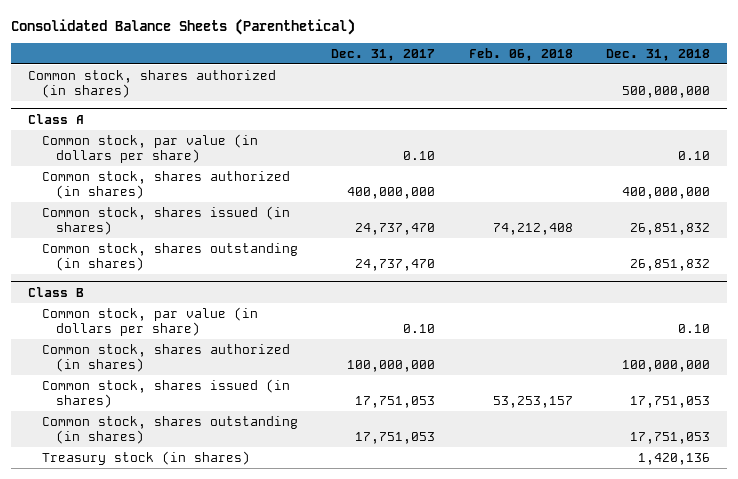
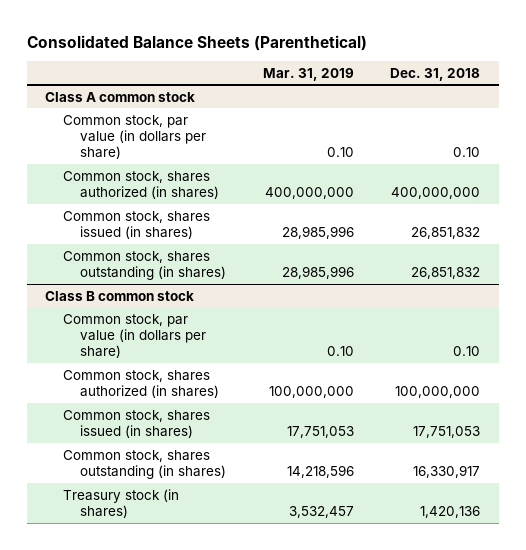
[331,48,436,61] Dec. 31, 2017 -> none
[468,47,573,61] Feb. 06, 2018 -> none
none -> [262,67,354,81] Mar. 31, 2019
[28,69,277,99] Common stock, shares authorized (in shares) -> none
[28,113,85,124] Class A -> [45,91,196,102] Class A common stock
[28,286,85,297] Class B -> [45,290,195,301] Class B common stock
[630,432,711,445] 17,751,053 -> [413,464,481,478] 16,330,917

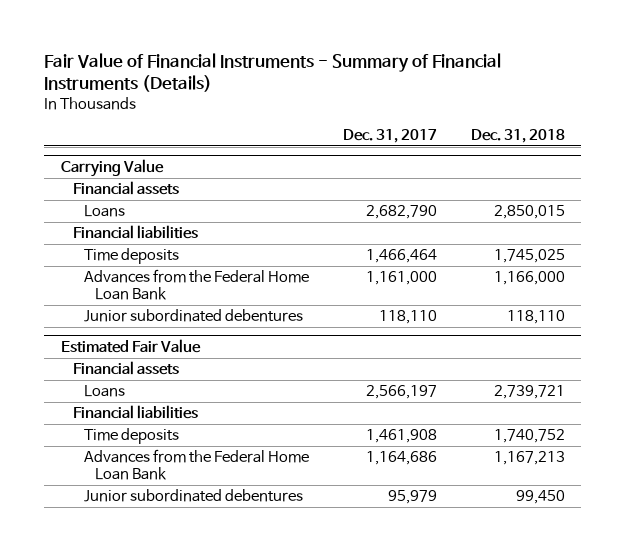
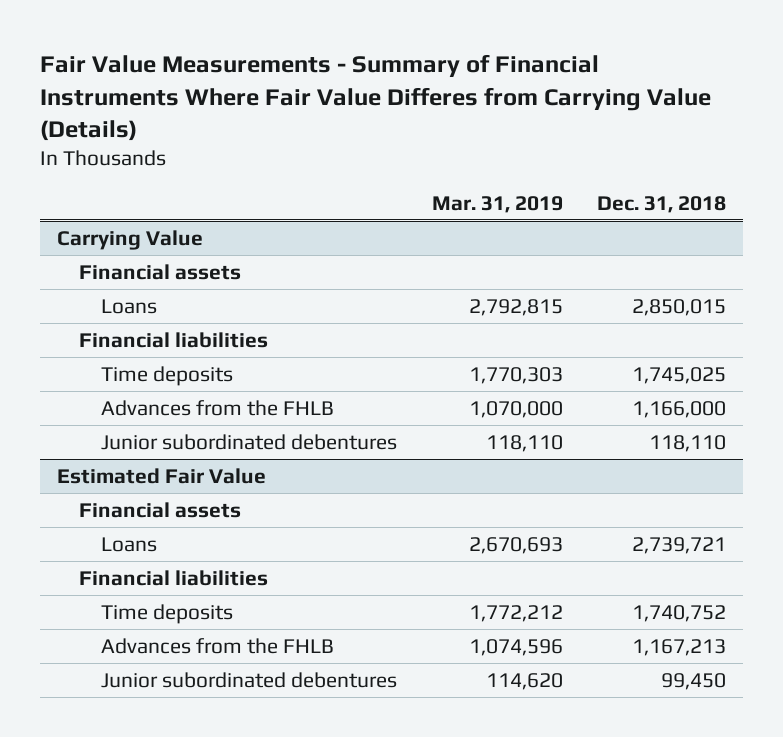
[44,52,502,93] Fair Value of Financial Instruments - Summary of Financial Instruments (Details) -> [40,54,712,141] Fair Value Measurements - Summary of Financial Instruments Where Fair Value Differes from Carrying Value (Details)
[342,128,437,143] Dec. 31, 2017 -> none
none -> [431,195,563,213] Mar. 31, 2019
[83,269,309,301] Advances from the Federal Home Loan Bank -> [101,399,335,416] Advances from the FHLB
[83,449,309,481] Advances from the Federal Home Loan Bank -> [101,637,335,654] Advances from the FHLB

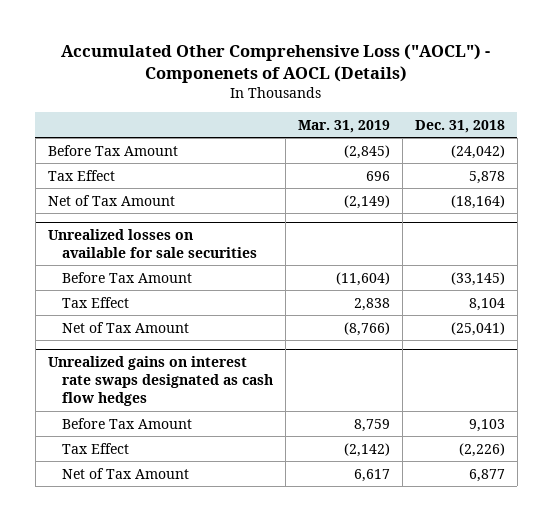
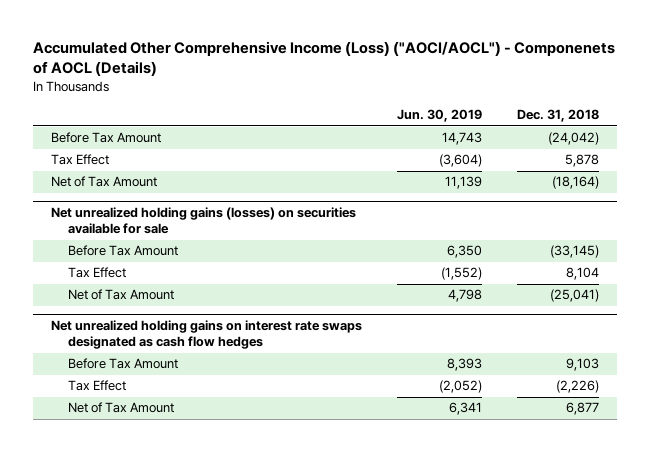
[61,44,491,84] Accumulated Other Comprehensive Loss ("AOCL") - Componenets of AOCL (Details) -> [33,41,616,77] Accumulated Other Comprehensive Income (Loss) ("AOCI/AOCL") - Componenets of AOCL (Details)
[297,119,390,133] Mar. 31, 2019 -> none
none -> [396,109,482,123] Jun. 30, 2019
[47,228,257,258] Unrealized losses on available for sale securities -> [50,206,356,235] Net unrealized holding gains (losses) on securities available for sale
[47,355,273,407] Unrealized gains on interest rate swaps designated as cash flow hedges -> [50,319,362,350] Net unrealized holding gains on interest rate swaps designated as cash flow hedges

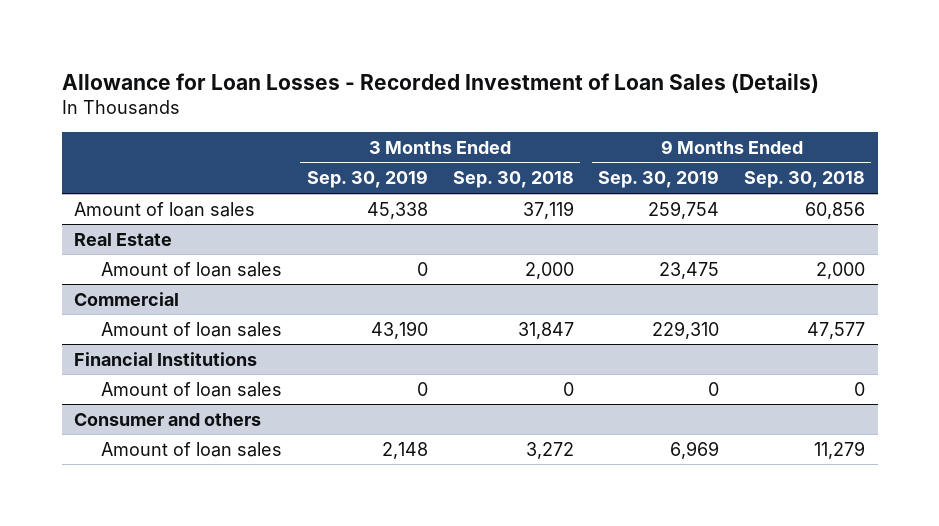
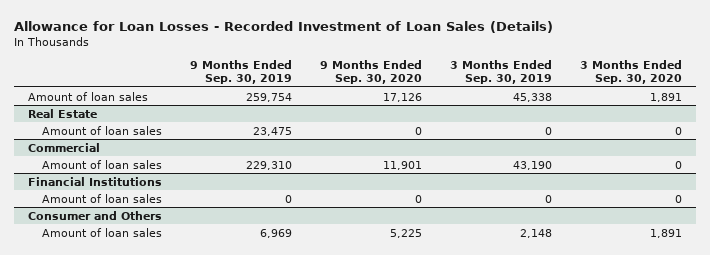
[452,171,574,189] Sep. 30, 2018 -> none
[744,171,866,189] Sep. 30, 2018 -> none
none -> [320,60,423,85] 9 Months Ended Sep. 30, 2020
none -> [580,60,683,85] 3 Months Ended Sep. 30, 2020
[74,412,262,426] Consumer and others -> [27,210,162,220] Consumer and Others

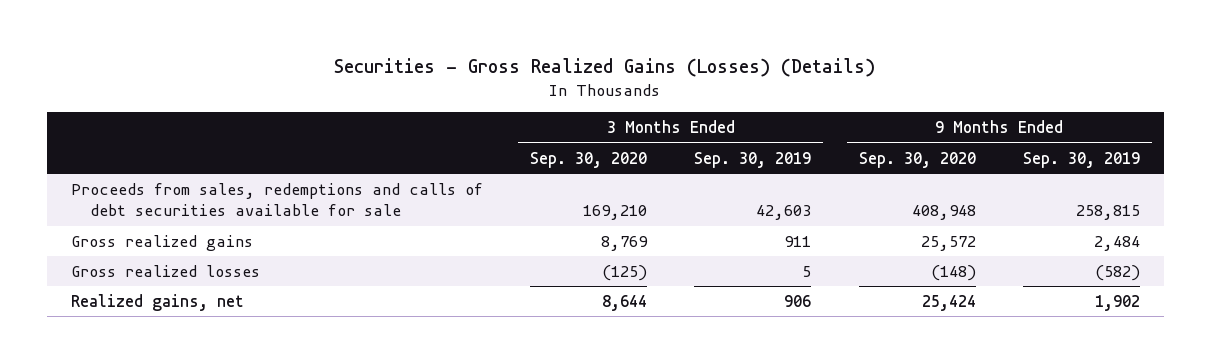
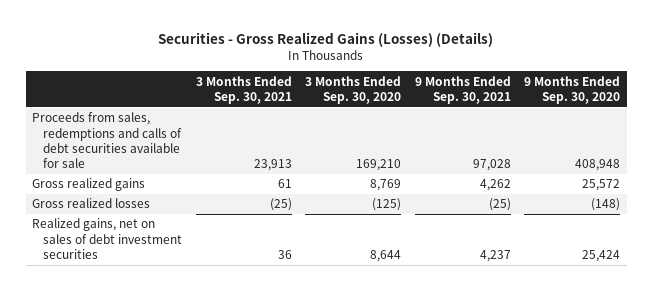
[694,151,812,168] Sep. 30, 2019 -> none
[1023,151,1141,168] Sep. 30, 2019 -> none
none -> [195,75,292,105] 3 Months Ended Sep. 30, 2021
none -> [414,75,511,105] 9 Months Ended Sep. 30, 2021
[70,293,244,311] Realized gains, net -> [32,218,183,259] Realized gains, net on sales of debt investment securities

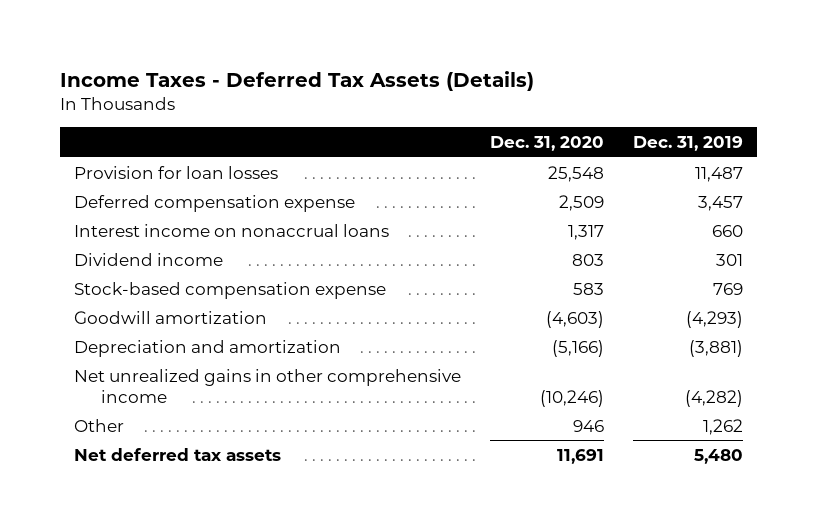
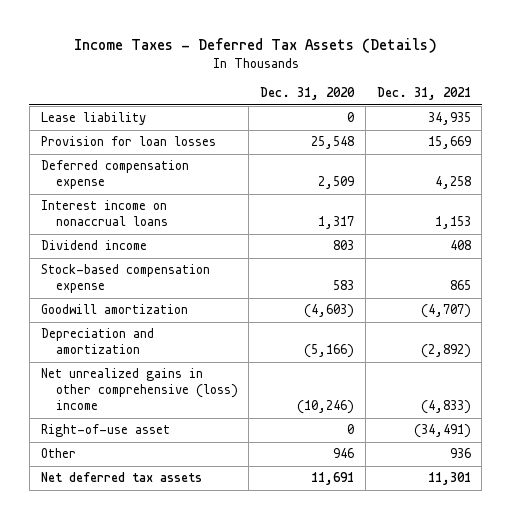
[632,135,743,151] Dec. 31, 2019 -> none
none -> [376,87,471,101] Dec. 31, 2021
none -> [40,112,146,126] Lease liability
[74,368,462,403] Net unrealized gains in other comprehensive income -> [40,368,238,411] Net unrealized gains in other comprehensive (loss) income
none -> [40,424,170,438] Right-of-use asset

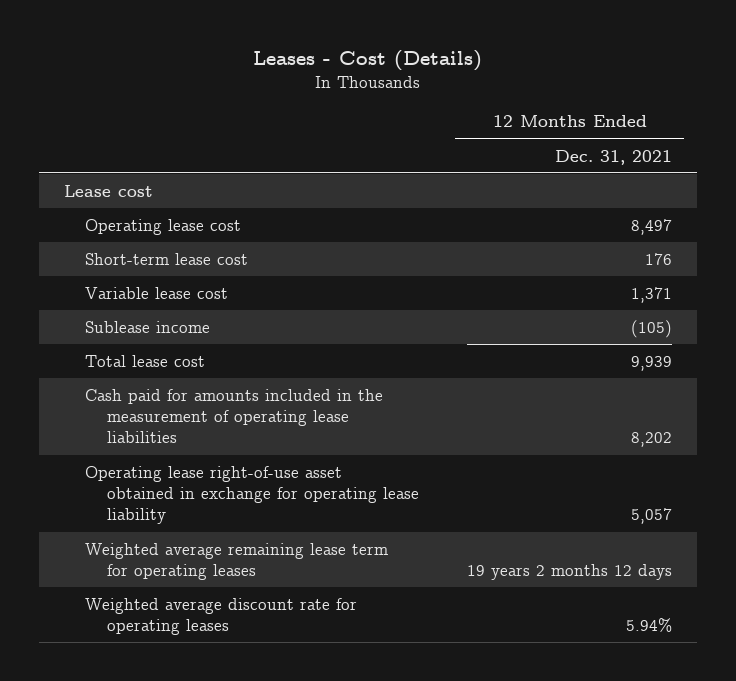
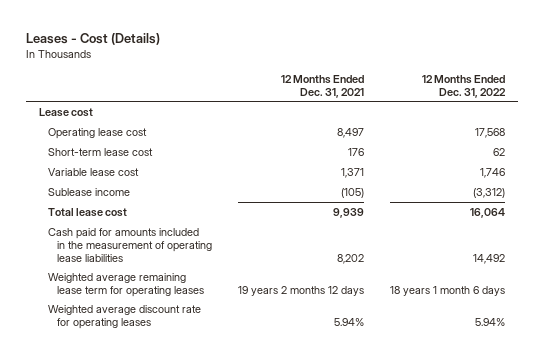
none -> [421,74,506,98] 12 Months Ended Dec. 31, 2022
[85,465,419,525] Operating lease right-of-use asset obtained in exchange for operating lease liability -> none

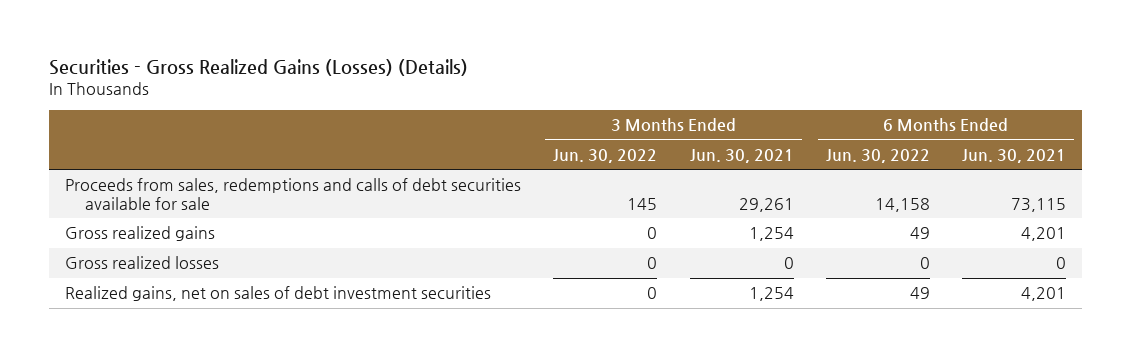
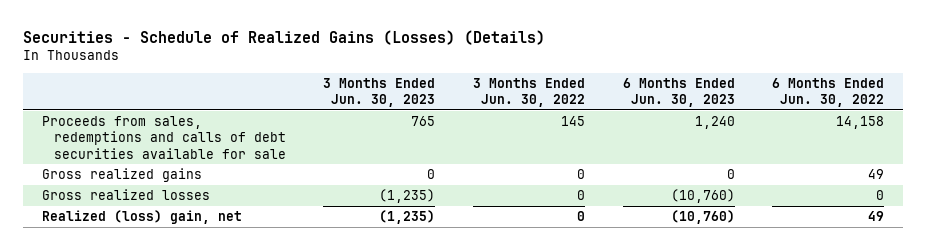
[48,59,468,77] Securities - Gross Realized Gains (Losses) (Details) -> [22,29,545,45] Securities - Schedule of Realized Gains (Losses) (Details)
[689,148,794,163] Jun. 30, 2021 -> none
[962,148,1067,163] Jun. 30, 2021 -> none
none -> [323,77,436,108] 3 Months Ended Jun. 30, 2023
none -> [622,77,735,108] 6 Months Ended Jun. 30, 2023
[65,286,492,302] Realized gains, net on sales of debt investment securities -> [41,210,242,225] Realized (loss) gain, net

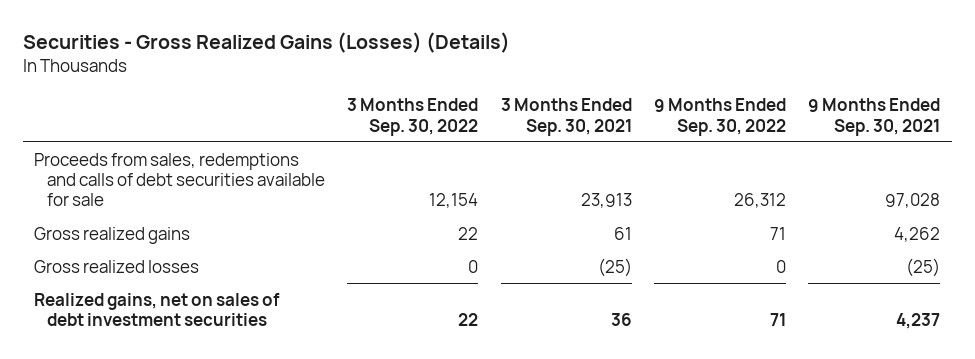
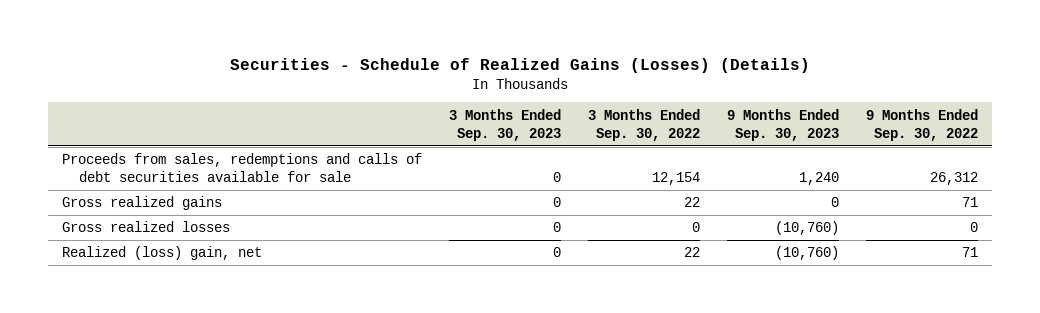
[23,32,511,54] Securities - Gross Realized Gains (Losses) (Details) -> [229,57,810,73] Securities - Schedule of Realized Gains (Losses) (Details)
[500,98,632,136] 3 Months Ended Sep. 30, 2021 -> none
[808,98,941,136] 9 Months Ended Sep. 30, 2021 -> none
none -> [448,108,561,141] 3 Months Ended Sep. 30, 2023
none -> [727,108,840,141] 9 Months Ended Sep. 30, 2023
[34,292,281,326] Realized gains, net on sales of debt investment securities -> [61,246,262,261] Realized (loss) gain, net

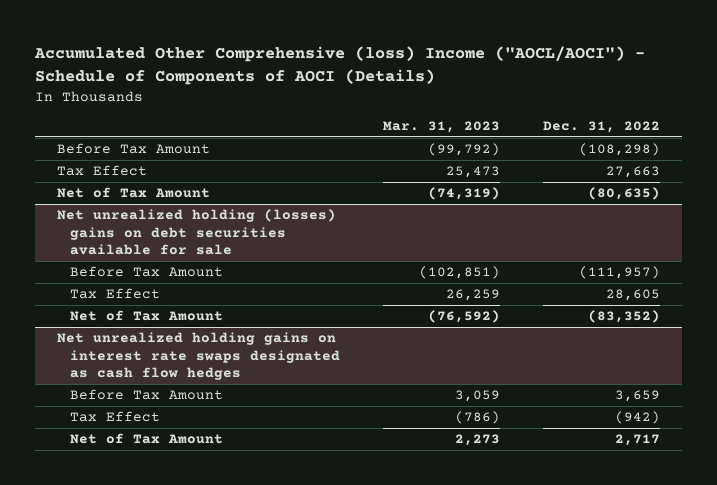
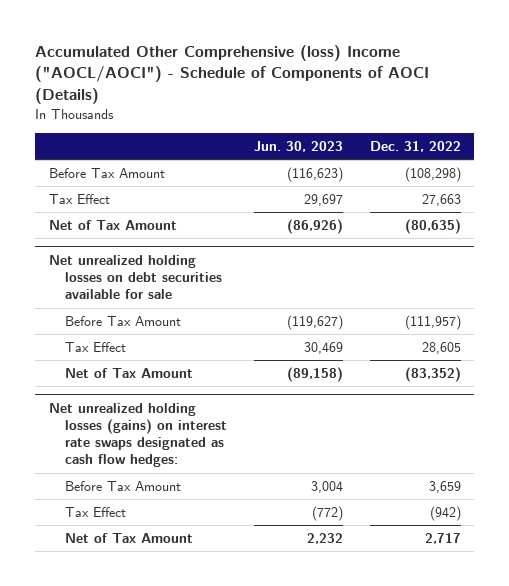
[383,121,501,134] Mar. 31, 2023 -> none
none -> [253,140,343,152] Jun. 30, 2023
[56,209,336,256] Net unrealized holding (losses) gains on debt securities available for sale -> [48,254,222,300] Net unrealized holding losses on debt securities available for sale
[56,332,341,381] Net unrealized holding gains on interest rate swaps designated as cash flow hedges -> [48,402,227,468] Net unrealized holding losses (gains) on interest rate swaps designated as cash flow hedges:

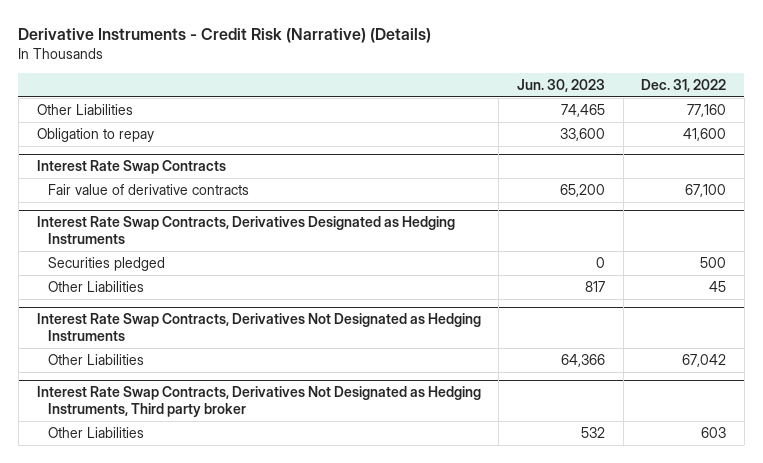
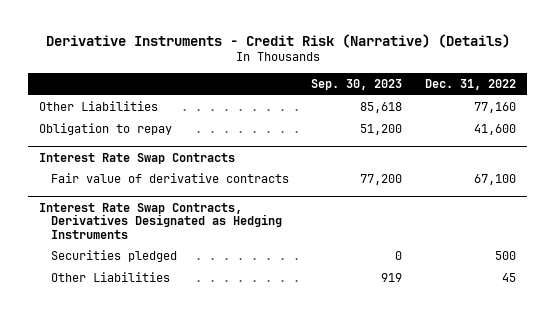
[516,78,605,92] Jun. 30, 2023 -> none
none -> [311,78,403,90] Sep. 30, 2023
[36,313,481,342] Interest Rate Swap Contracts, Derivatives Not Designated as Hedging Instruments -> none
[47,354,144,366] Other Liabilities -> none
[36,386,481,418] Interest Rate Swap Contracts, Derivatives Not Designated as Hedging Instruments, Third party broker -> none
[47,427,144,439] Other Liabilities -> none

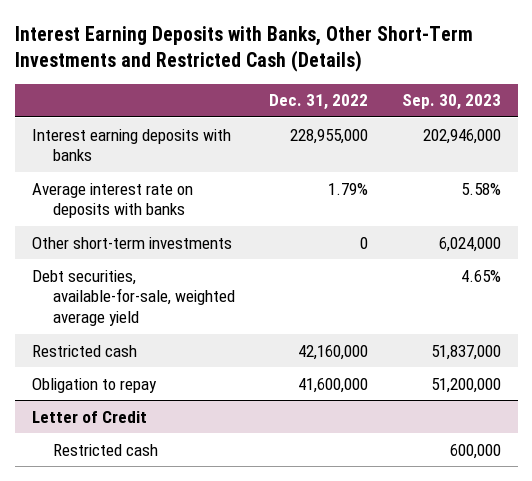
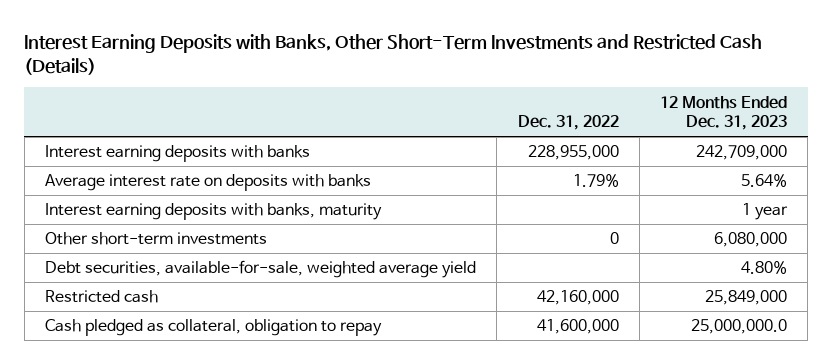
[401,94,501,111] Sep. 30, 2023 -> none
none -> [659,95,787,131] 12 Months Ended Dec. 31, 2023
none -> [45,203,383,221] Interest earning deposits with banks, maturity
[31,410,147,423] Letter of Credit -> none
[52,443,158,456] Restricted cash -> none
[31,377,157,393] Obligation to repay -> [45,319,383,337] Cash pledged as collateral, obligation to repay

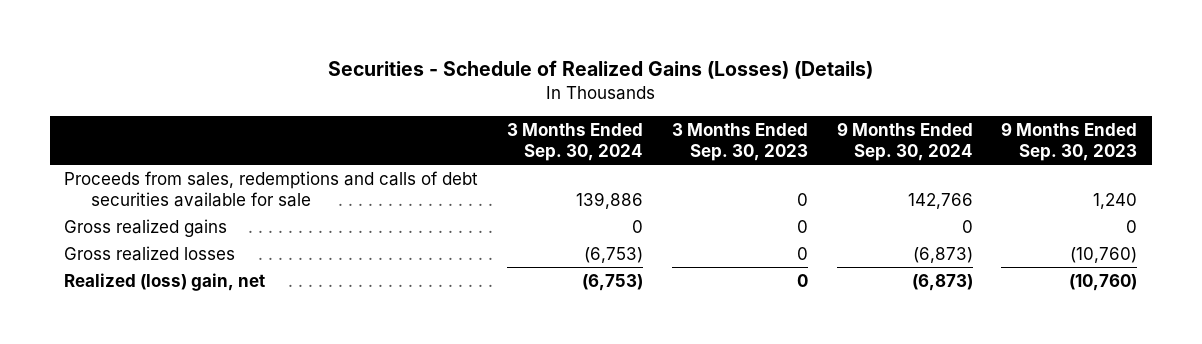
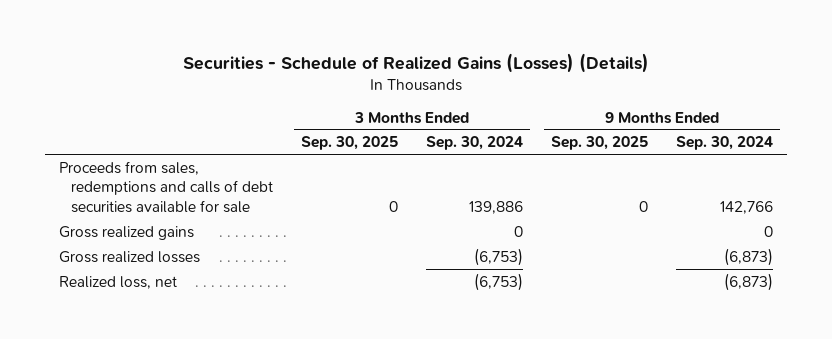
[671,123,808,161] 3 Months Ended Sep. 30, 2023 -> none
[1001,122,1138,161] 9 Months Ended Sep. 30, 2023 -> none
none -> [301,136,399,151] Sep. 30, 2025
none -> [551,136,649,151] Sep. 30, 2025
[64,272,266,291] Realized (loss) gain, net -> [58,275,177,289] Realized loss, net

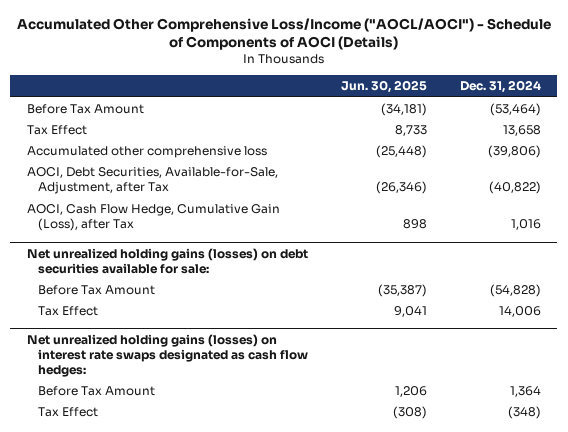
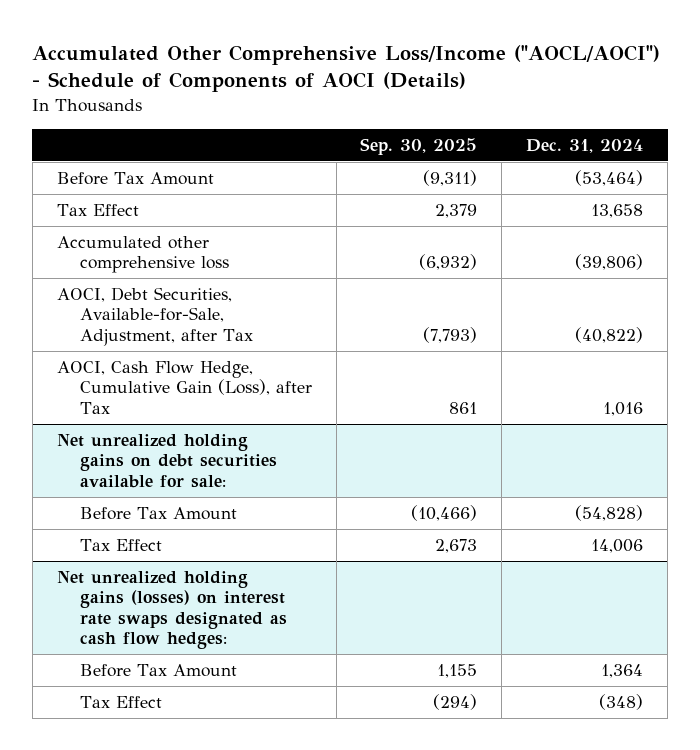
[340,80,427,94] Jun. 30, 2025 -> none
none -> [360,137,478,155] Sep. 30, 2025
[26,247,308,274] Net unrealized holding gains (losses) on debt securities available for sale: -> [56,434,277,488] Net unrealized holding gains on debt securities available for sale:

